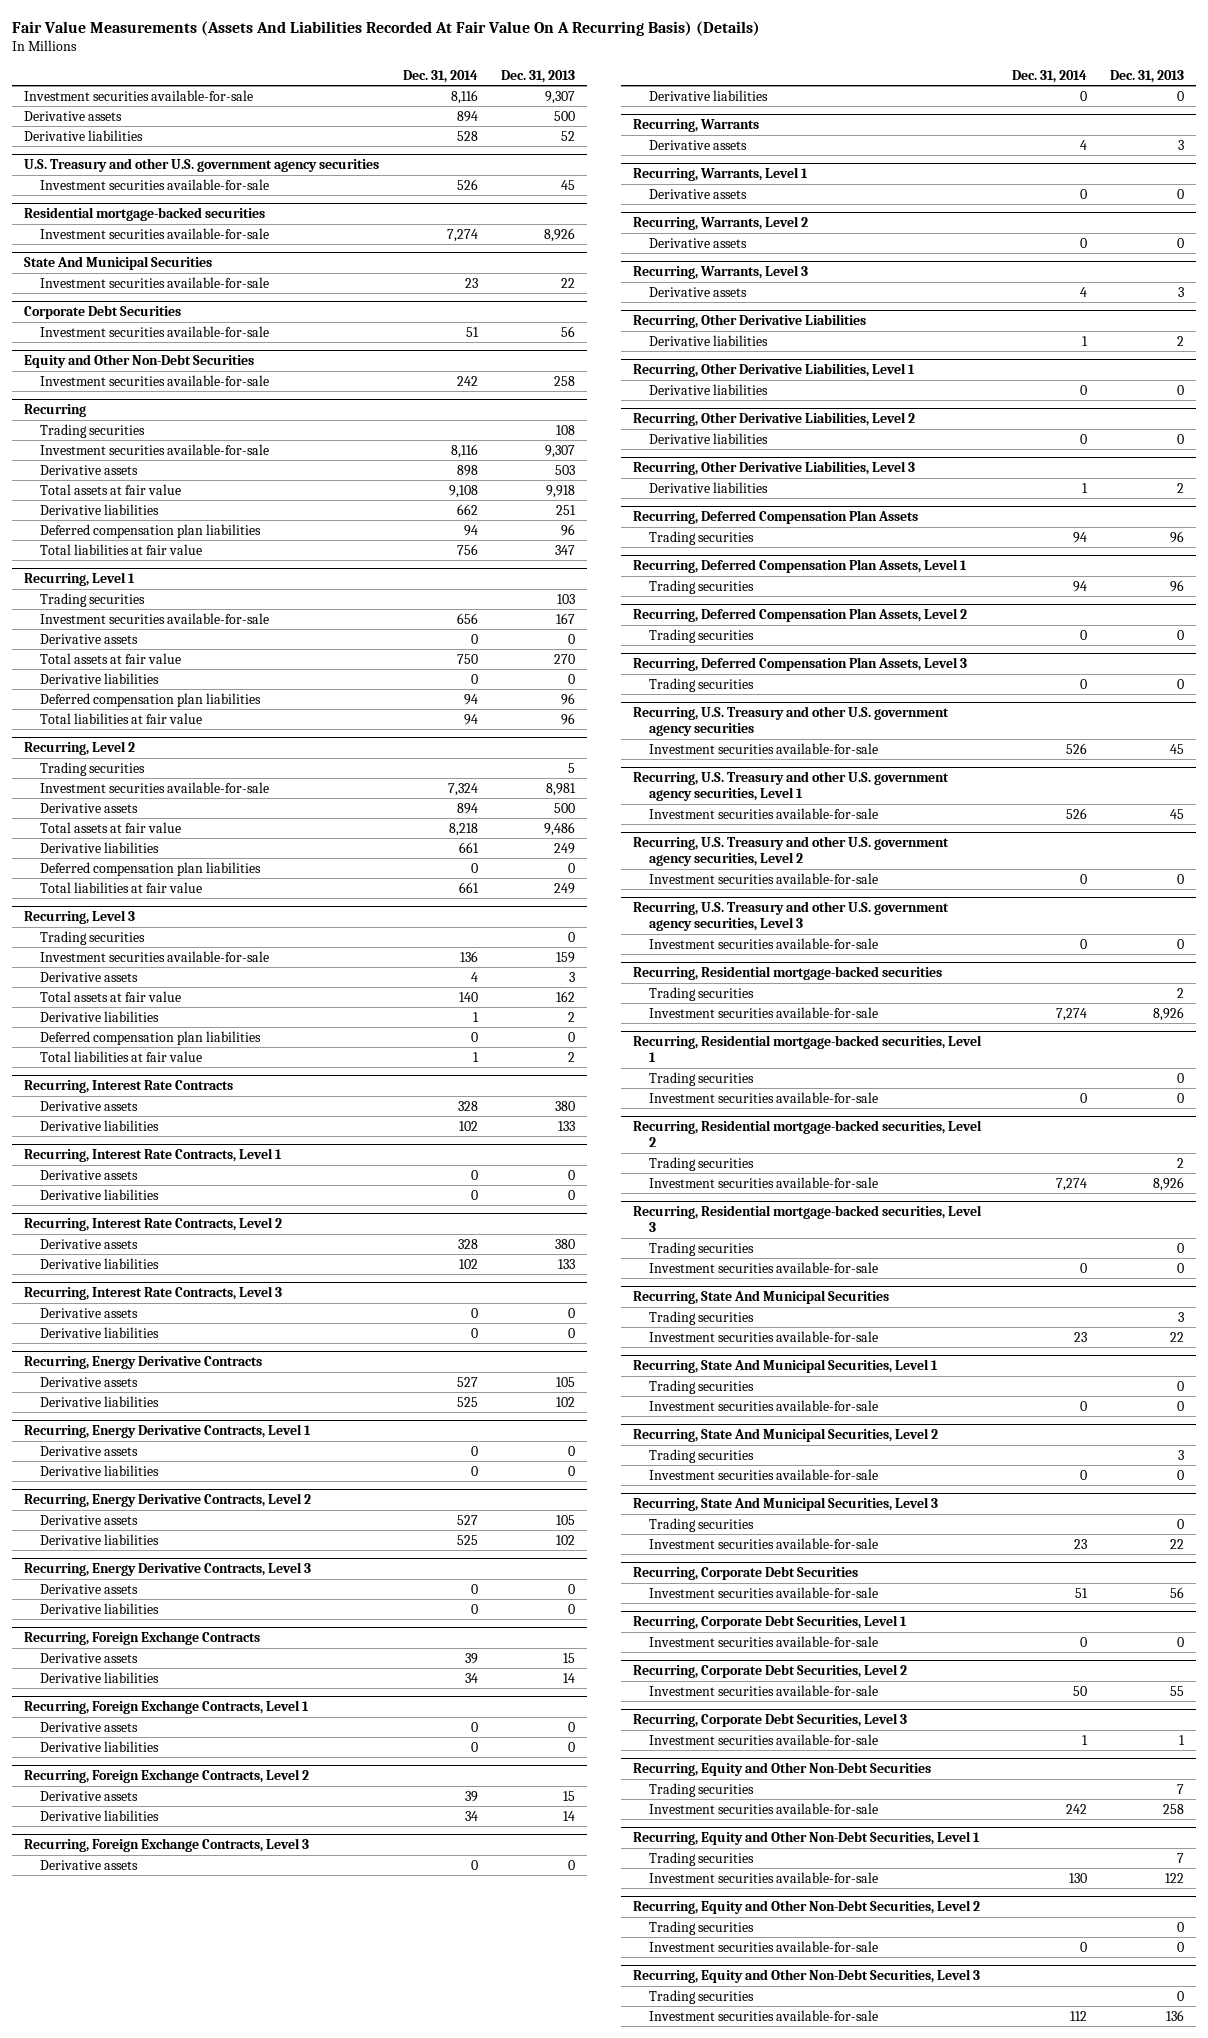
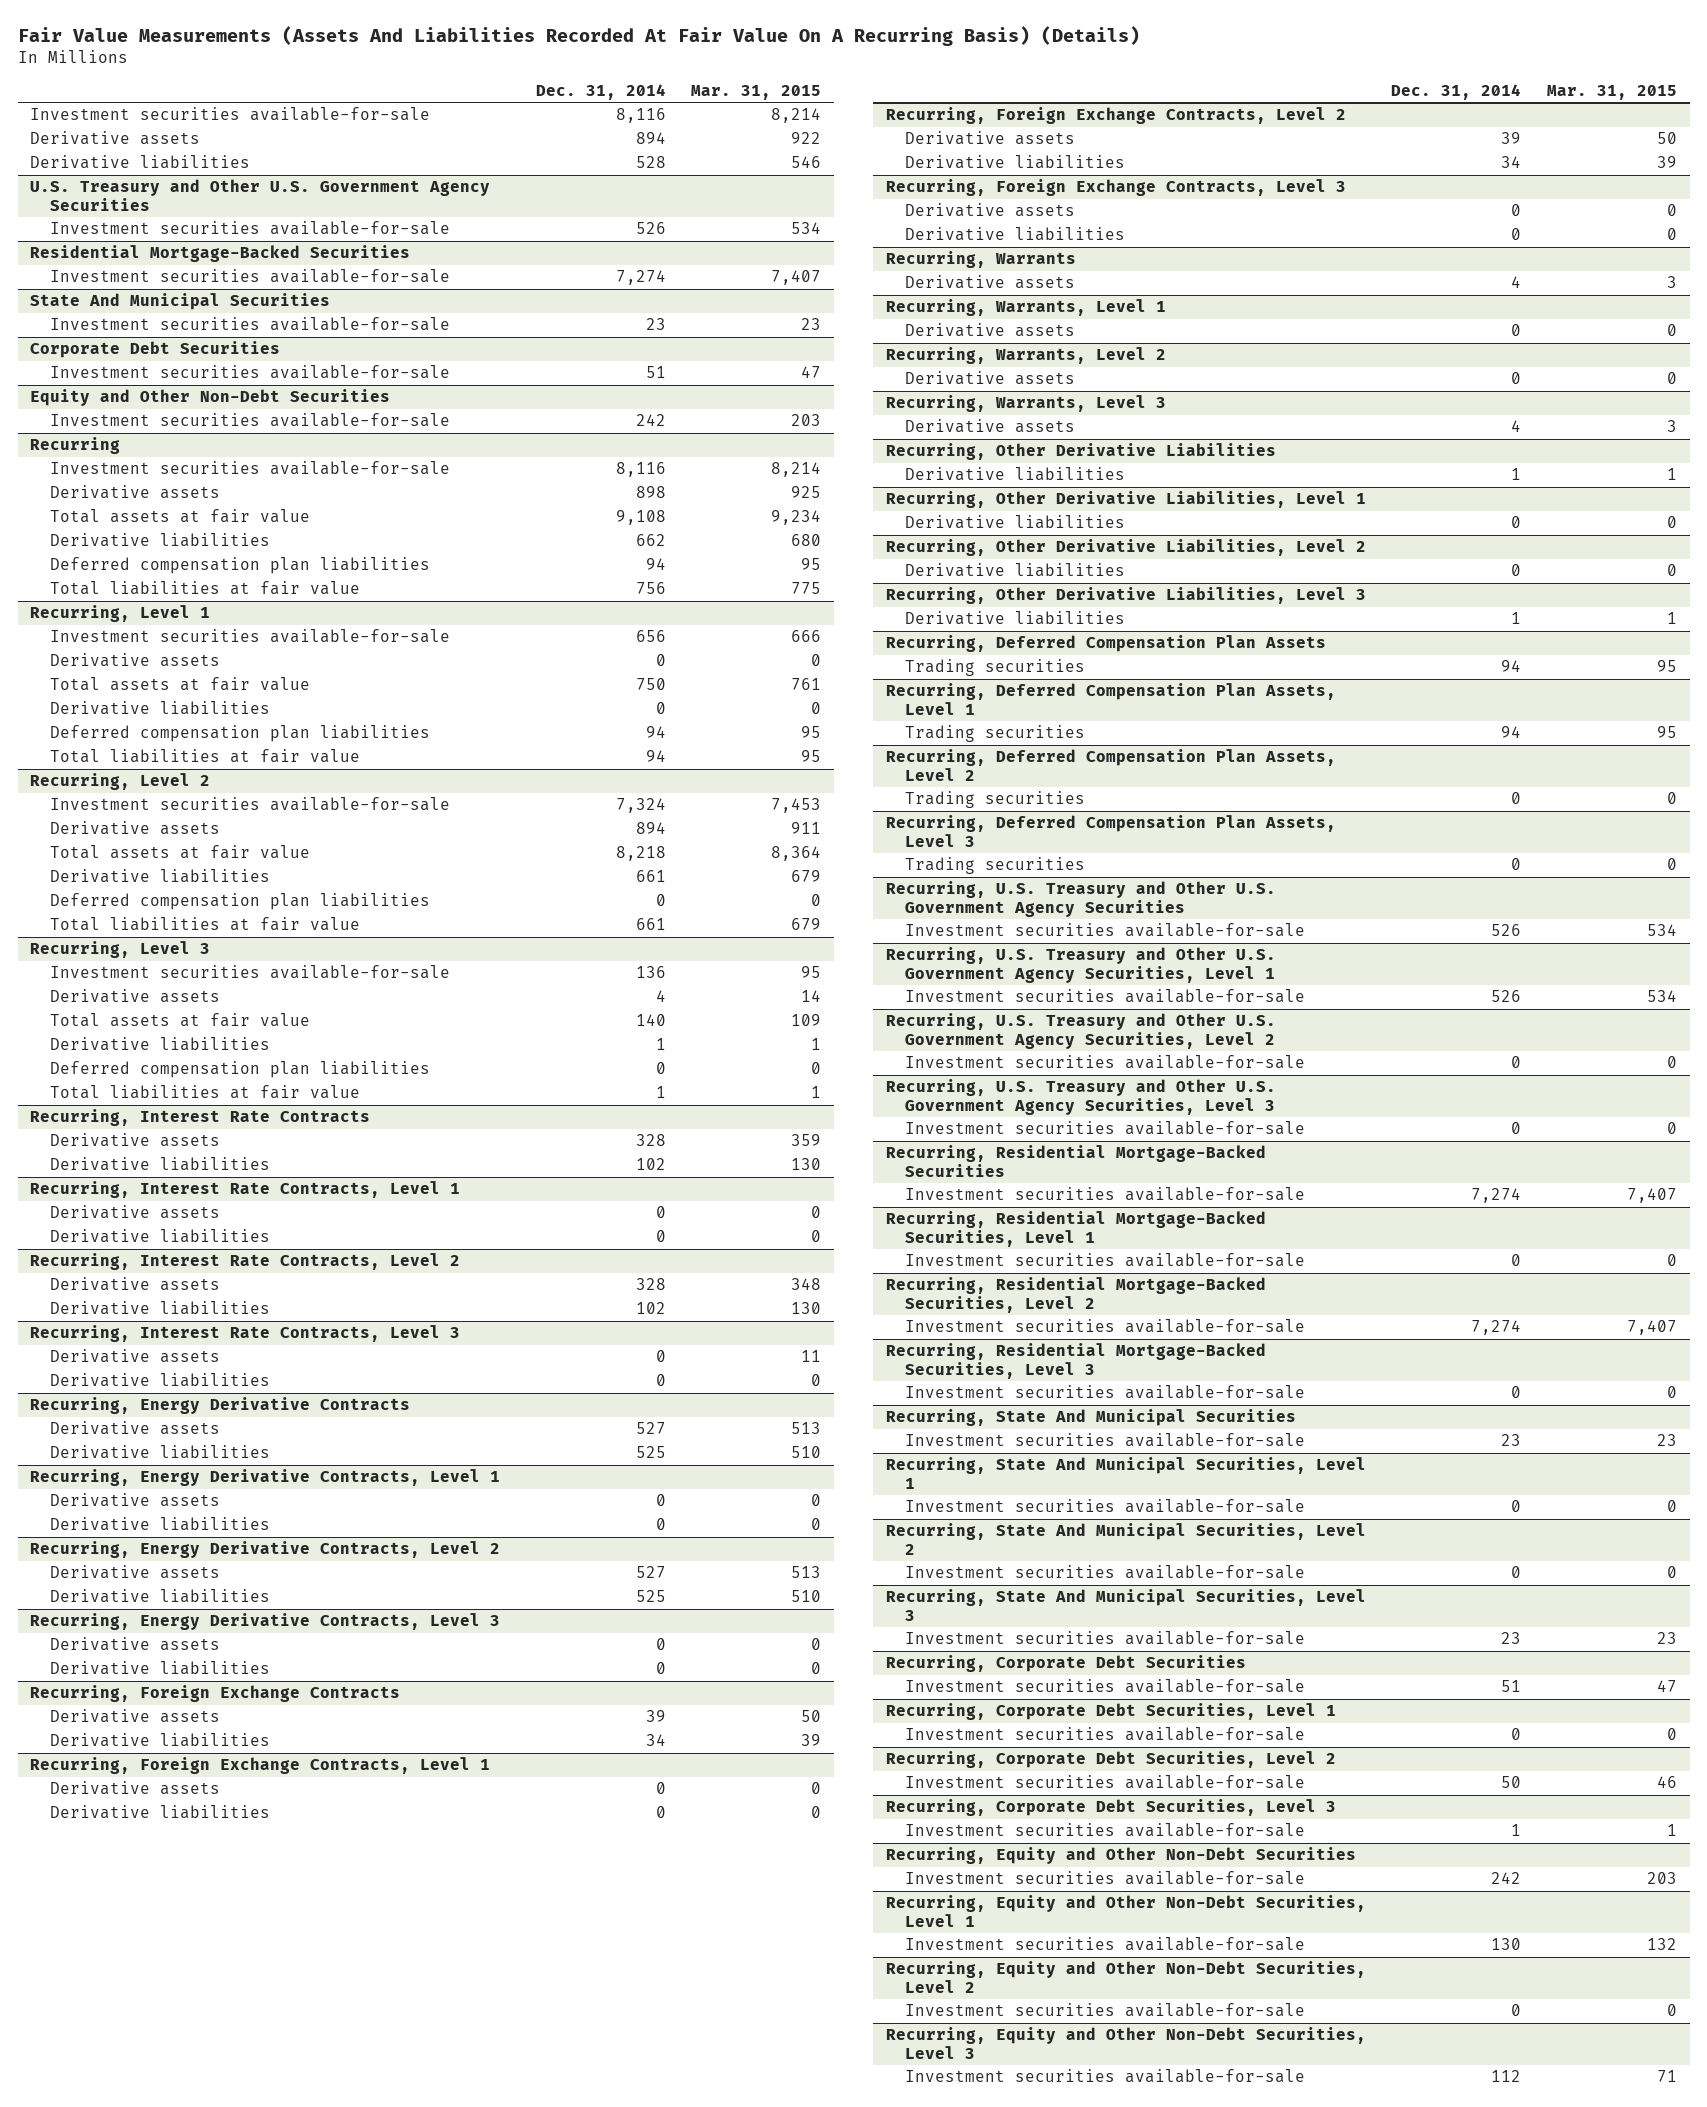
[501,69,576,83] Dec. 31, 2013 -> none
none -> [691,85,822,101] Mar. 31, 2015
[24,157,380,172] U.S. Treasury and other U.S. government agency securities -> [30,179,491,211] U.S. Treasury and Other U.S. Government Agency Securities
[24,206,266,221] Residential mortgage-backed securities -> [30,245,411,263] Residential Mortgage-Backed Securities
[39,423,145,438] Trading securities -> none
[39,592,145,607] Trading securities -> none
[39,761,145,776] Trading securities -> none
[39,930,145,945] Trading securities -> none
[632,705,949,737] Recurring, U.S. Treasury and other U.S. government agency securities -> [885,881,1276,917] Recurring, U.S. Treasury and Other U.S. Government Agency Securities
[632,770,949,802] Recurring, U.S. Treasury and other U.S. government agency securities, Level 1 -> [885,947,1276,983] Recurring, U.S. Treasury and Other U.S. Government Agency Securities, Level 1
[632,835,949,867] Recurring, U.S. Treasury and other U.S. government agency securities, Level 2 -> [885,1013,1276,1049] Recurring, U.S. Treasury and Other U.S. Government Agency Securities, Level 2
[632,900,949,932] Recurring, U.S. Treasury and other U.S. government agency securities, Level 3 -> [885,1079,1276,1115] Recurring, U.S. Treasury and Other U.S. Government Agency Securities, Level 3
[648,986,754,1001] Trading securities -> none
[632,965,942,980] Recurring, Residential mortgage-backed securities -> [885,1145,1266,1177] Recurring, Residential Mortgage-Backed Securities
[648,1071,754,1086] Trading securities -> none
[632,1034,982,1063] Recurring, Residential mortgage-backed securities, Level 1 -> [885,1211,1266,1247] Recurring, Residential Mortgage-Backed Securities, Level 1
[648,1156,754,1171] Trading securities -> none
[632,1119,982,1148] Recurring, Residential mortgage-backed securities, Level 2 -> [885,1277,1266,1313] Recurring, Residential Mortgage-Backed Securities, Level 2
[648,1241,754,1256] Trading securities -> none
[632,1204,982,1233] Recurring, Residential mortgage-backed securities, Level 3 -> [885,1343,1266,1379] Recurring, Residential Mortgage-Backed Securities, Level 3
[648,1310,754,1325] Trading securities -> none
[648,1379,754,1394] Trading securities -> none
[648,1448,754,1463] Trading securities -> none
[648,1517,754,1532] Trading securities -> none
[648,1782,754,1797] Trading securities -> none
[648,1851,754,1866] Trading securities -> none
[648,1920,754,1935] Trading securities -> none
[648,1989,754,2004] Trading securities -> none

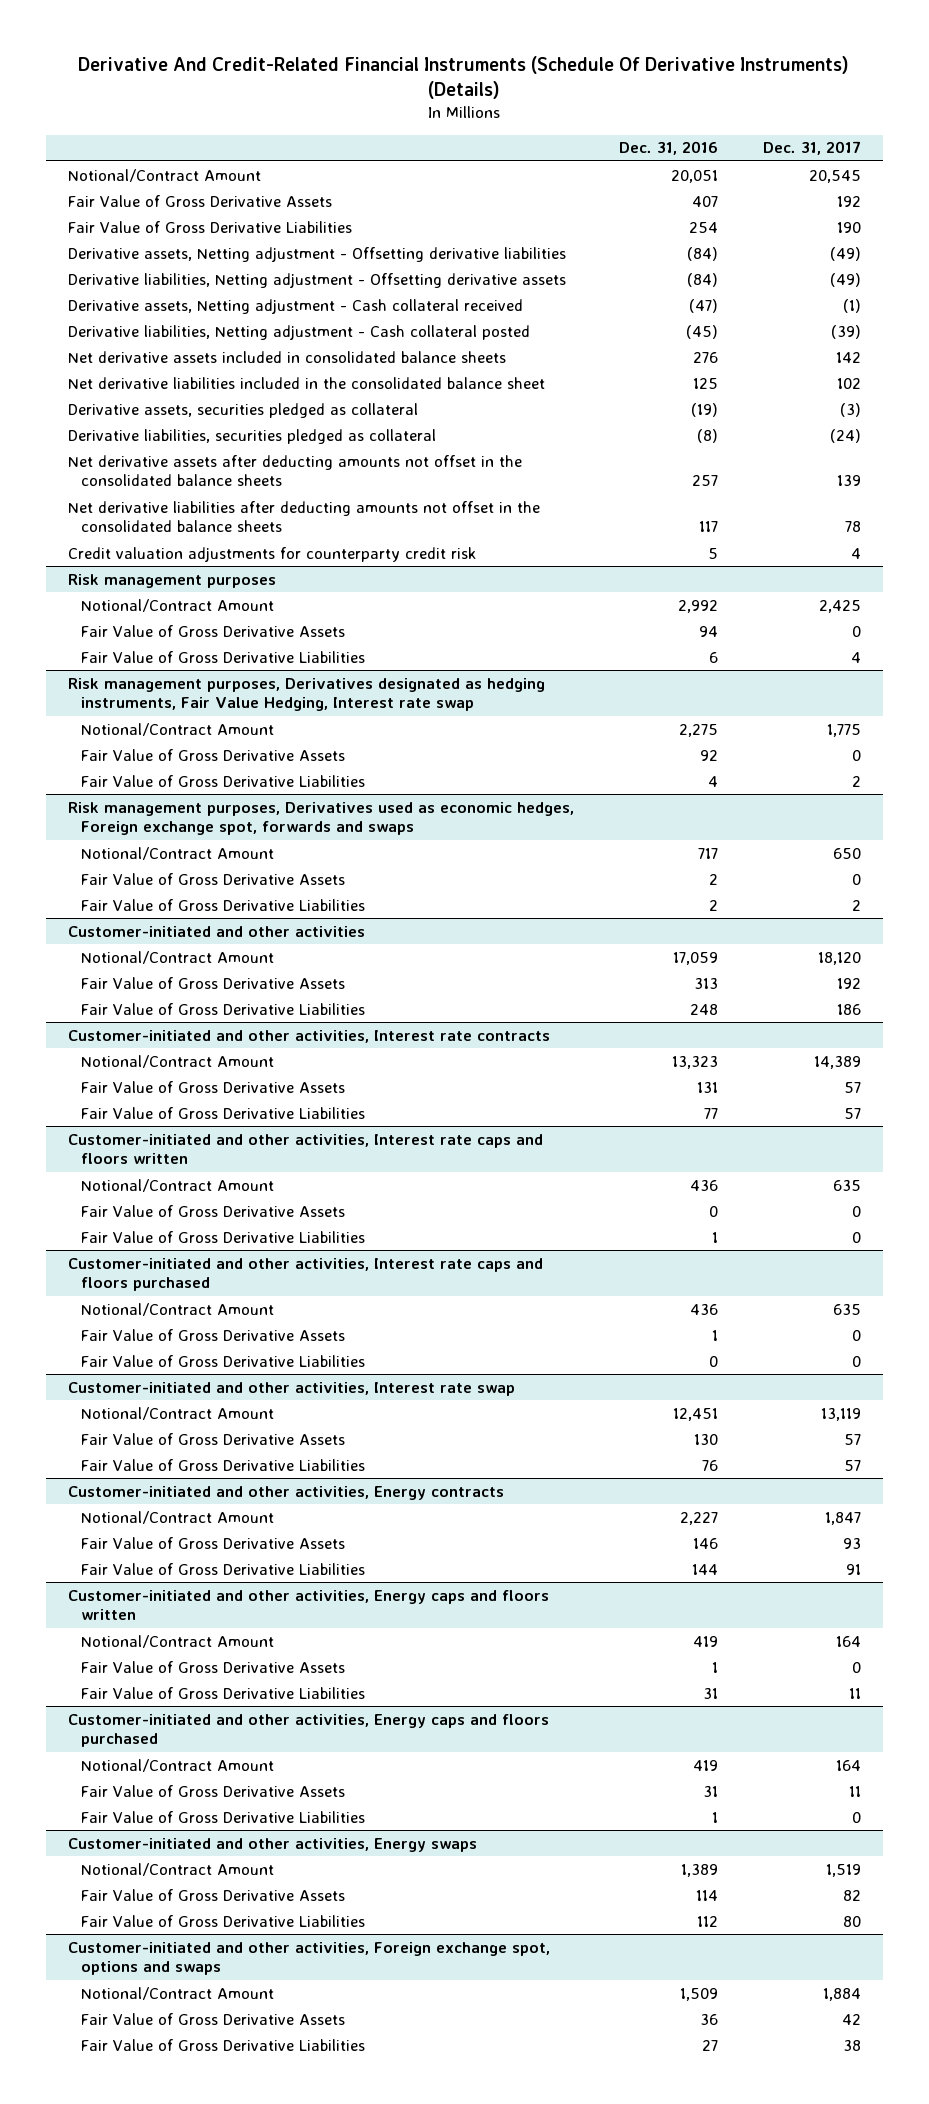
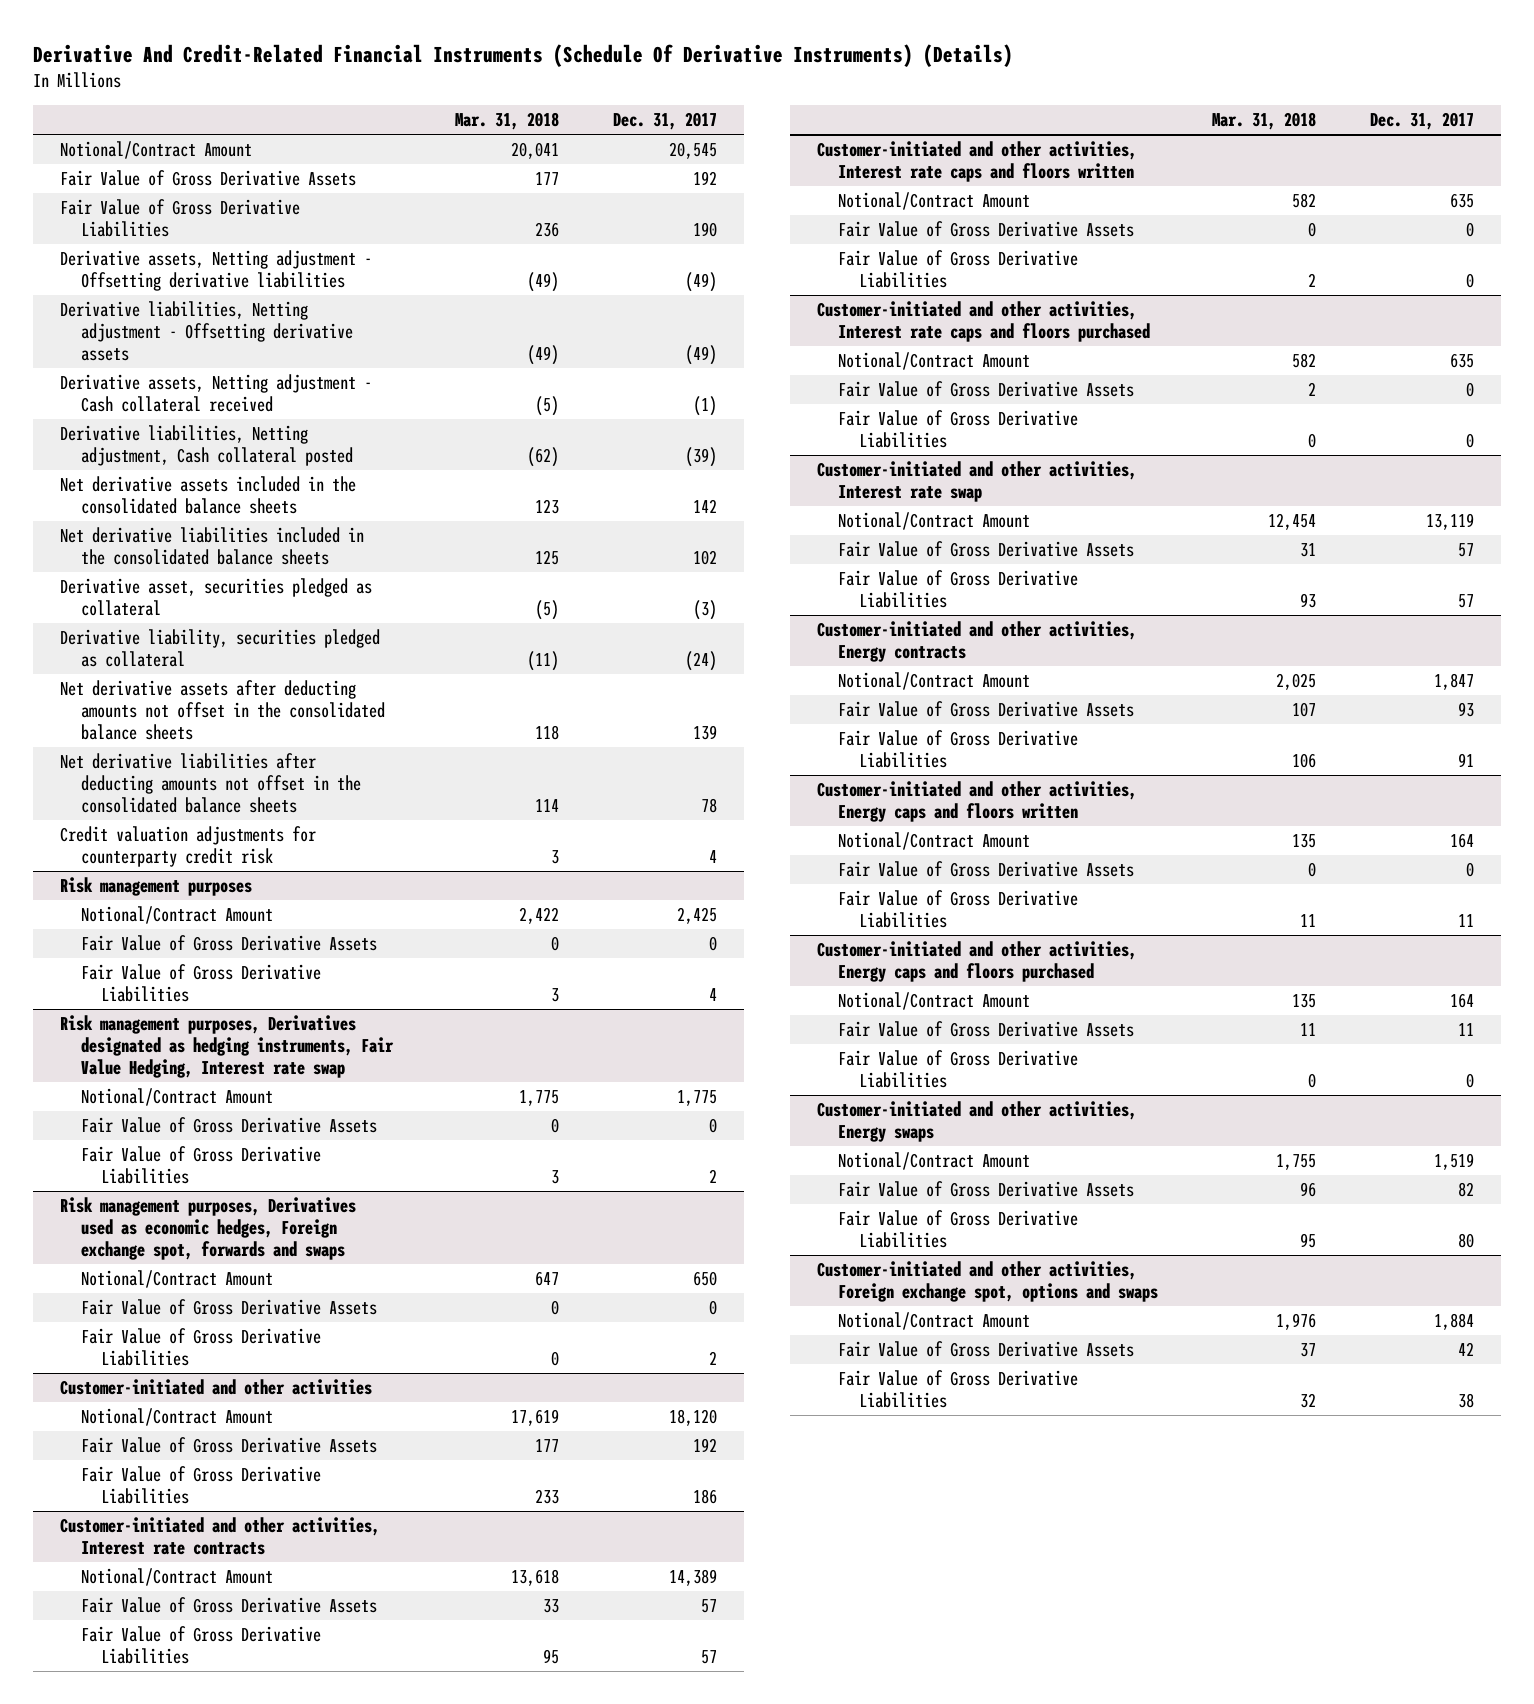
[618,141,718,156] Dec. 31, 2016 -> none
none -> [454,112,559,131] Mar. 31, 2018
[68,324,531,340] Derivative liabilities, Netting adjustment - Cash collateral posted -> [59,424,353,467] Derivative liabilities, Netting adjustment, Cash collateral posted
[68,350,507,363] Net derivative assets included in consolidated balance sheets -> [59,475,356,515] Net derivative assets included in the consolidated balance sheets
[68,376,546,389] Net derivative liabilities included in the consolidated balance sheet -> [59,526,364,566] Net derivative liabilities included in the consolidated balance sheets
[68,402,419,418] Derivative assets, securities pledged as collateral -> [59,577,372,617] Derivative asset, securities pledged as collateral
[68,428,437,444] Derivative liabilities, securities pledged as collateral -> [59,628,380,668] Derivative liability, securities pledged as collateral

